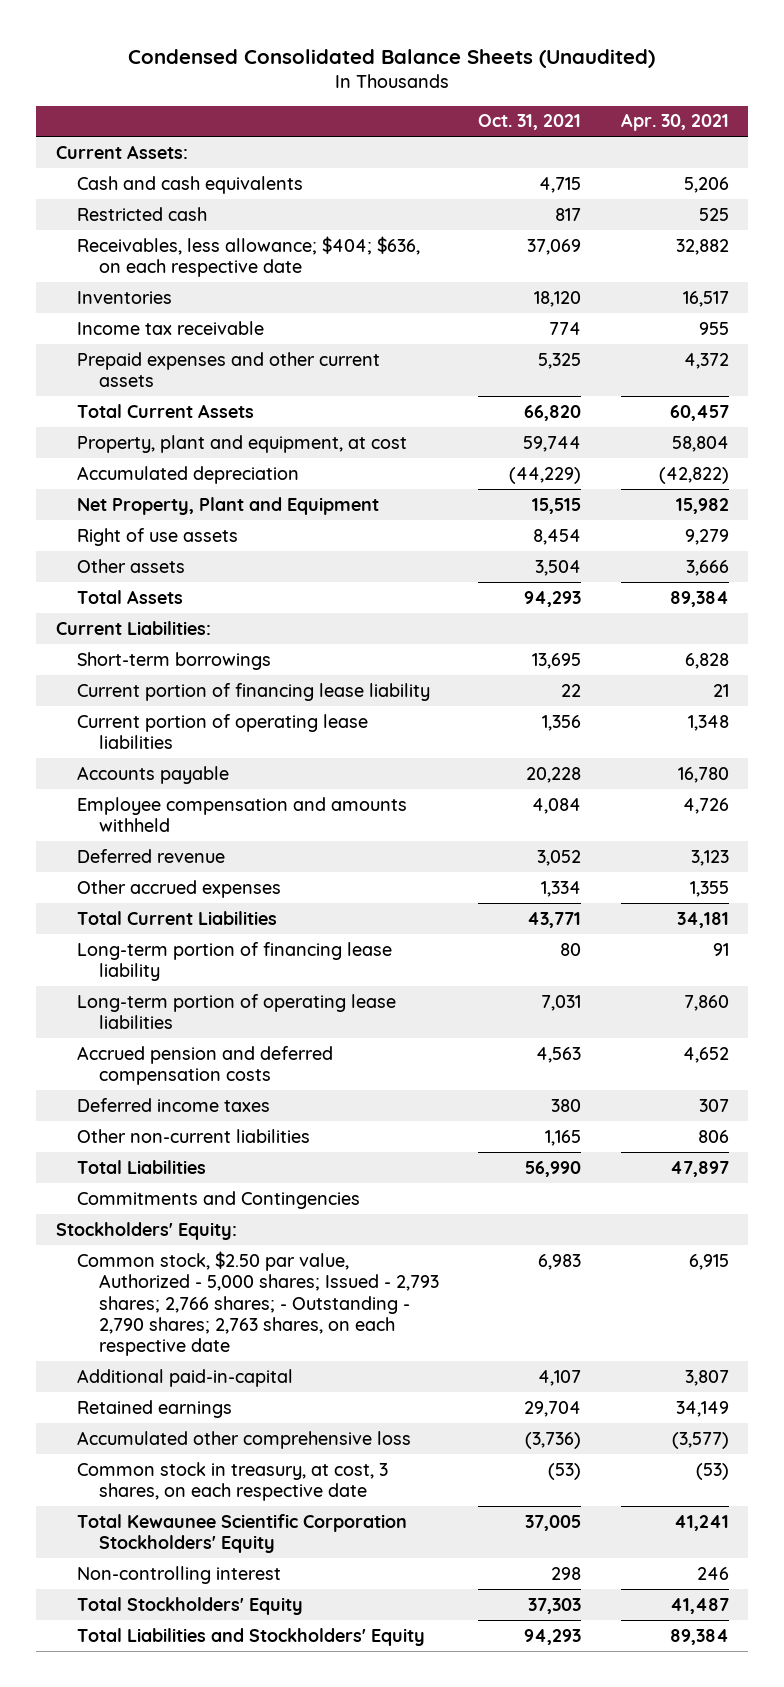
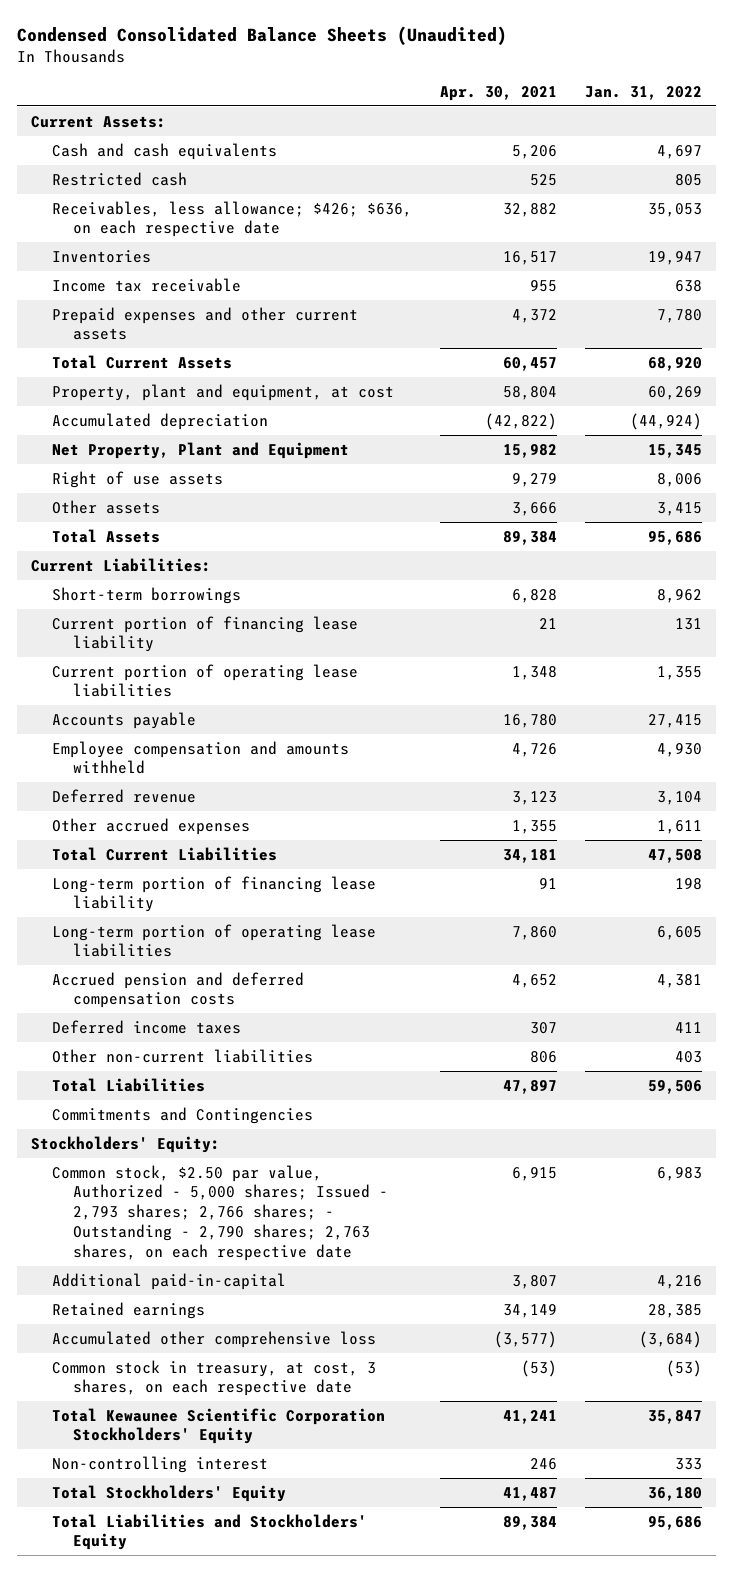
[478,114,582,131] Oct. 31, 2021 -> none
none -> [584,86,702,101] Jan. 31, 2022
[77,235,421,278] Receivables, less allowance; $404; $636, on each respective date -> [52,200,413,238] Receivables, less allowance; $426; $636, on each respective date

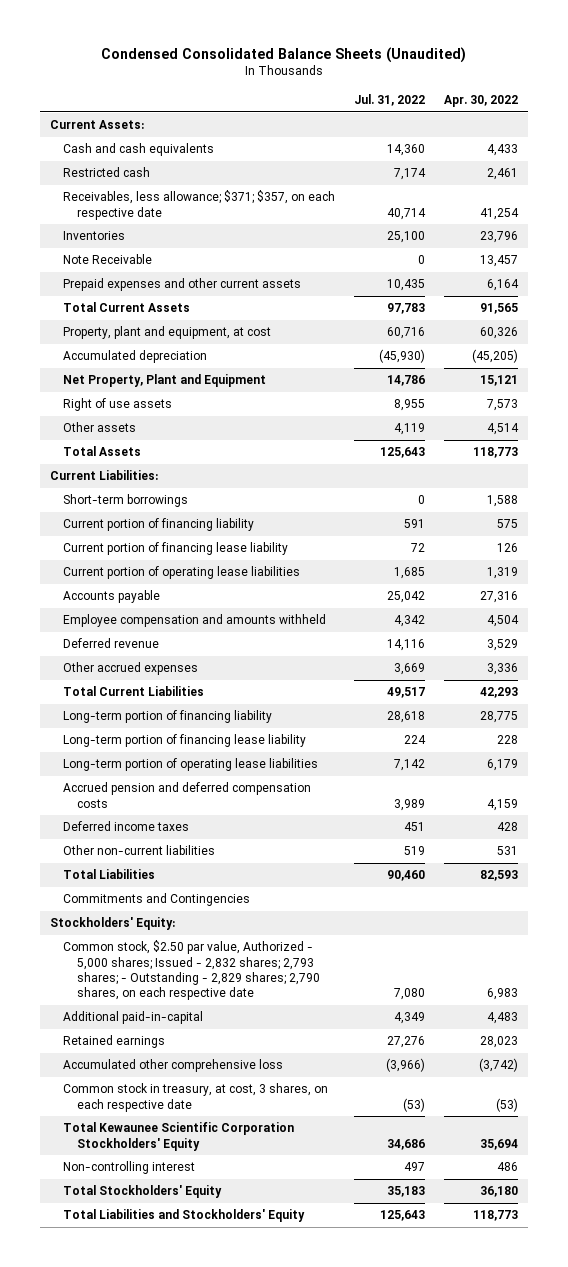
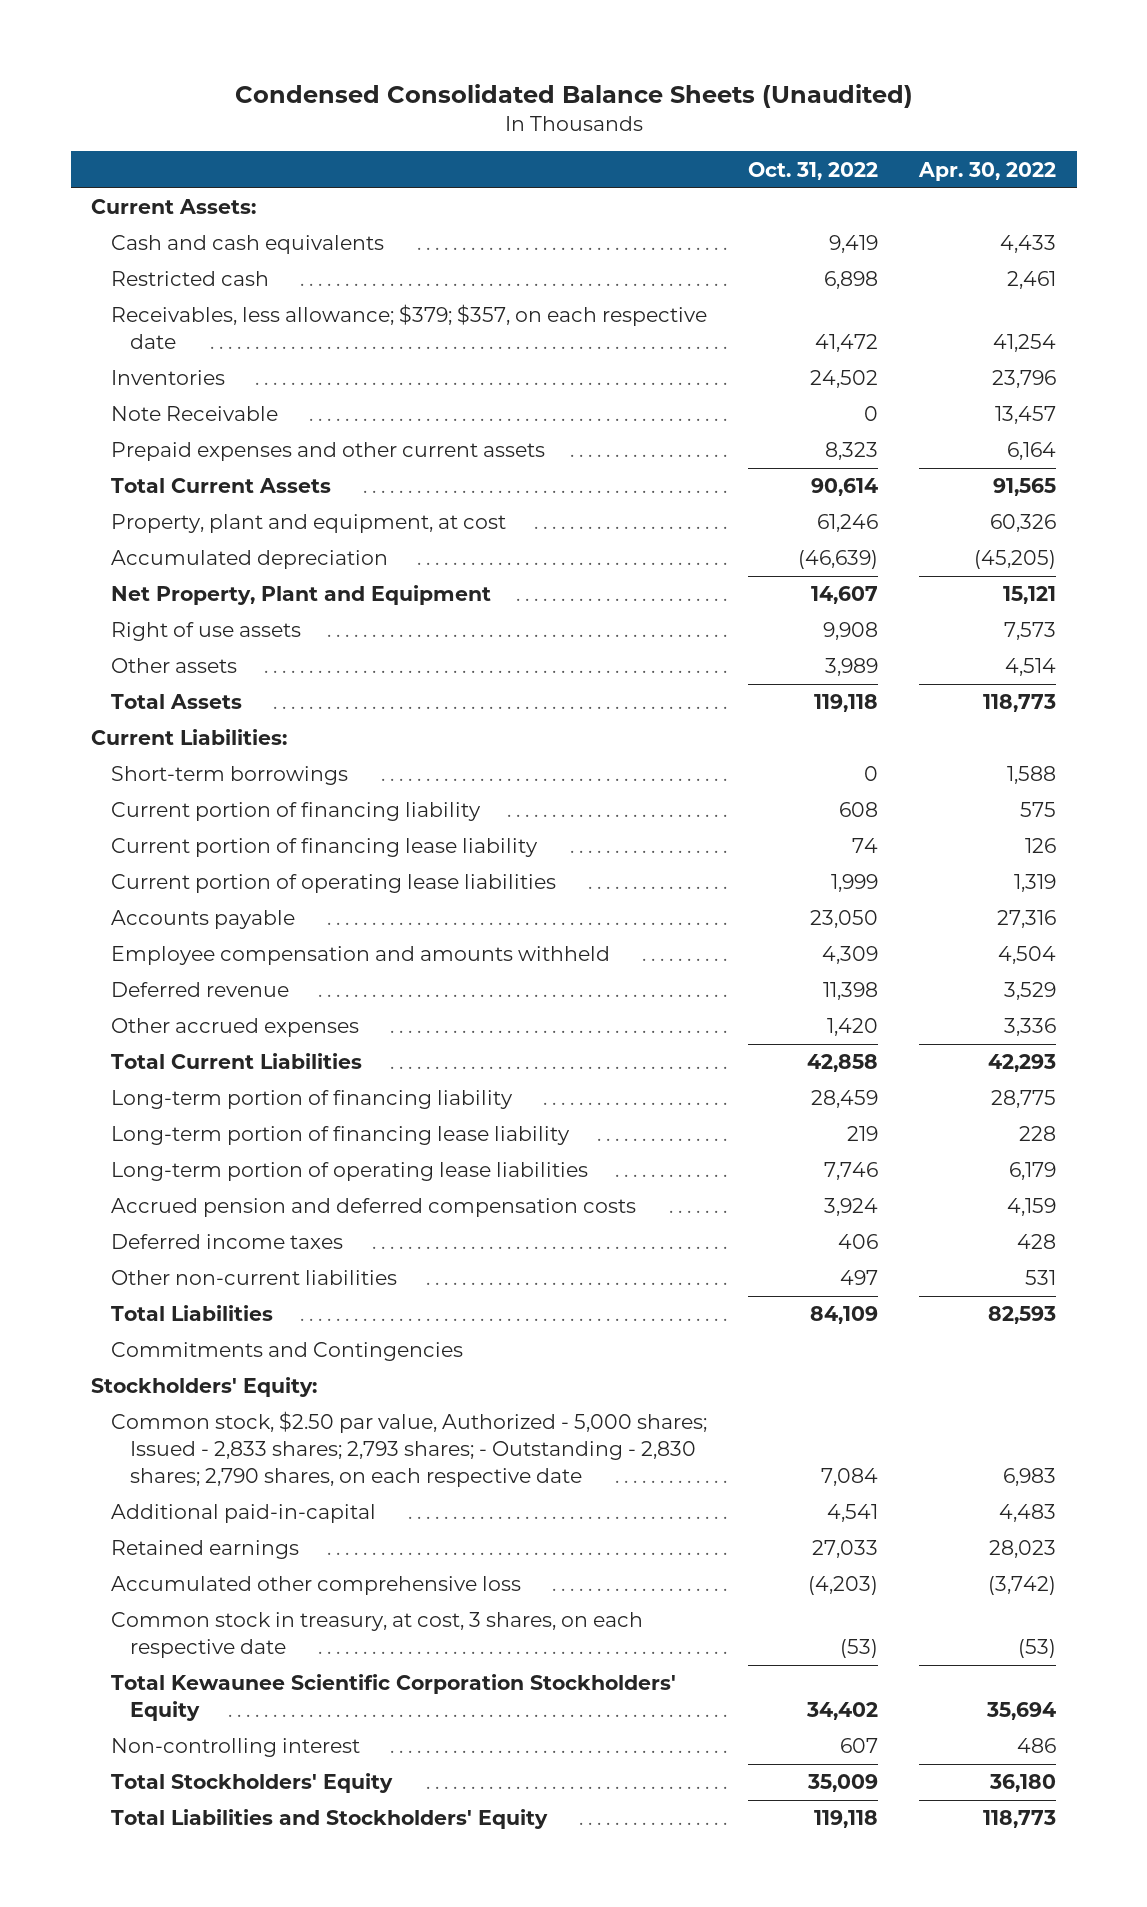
[354,93,426,106] Jul. 31, 2022 -> none
none -> [747,161,878,180] Oct. 31, 2022
[63,190,336,220] Receivables, less allowance; $371; $357, on each respective date -> [110,304,707,350] Receivables, less allowance; $379; $357, on each respective date
[63,940,320,1001] Common stock, $2.50 par value, Authorized - 5,000 shares; Issued - 2,832 shares; 2,793 shares; - Outstanding - 2,829 shares; 2,790 shares, on each respective date -> [110,1411,707,1488] Common stock, $2.50 par value, Authorized - 5,000 shares; Issued - 2,833 shares; 2,793 shares; - Outstanding - 2,830 shares; 2,790 shares, on each respective date

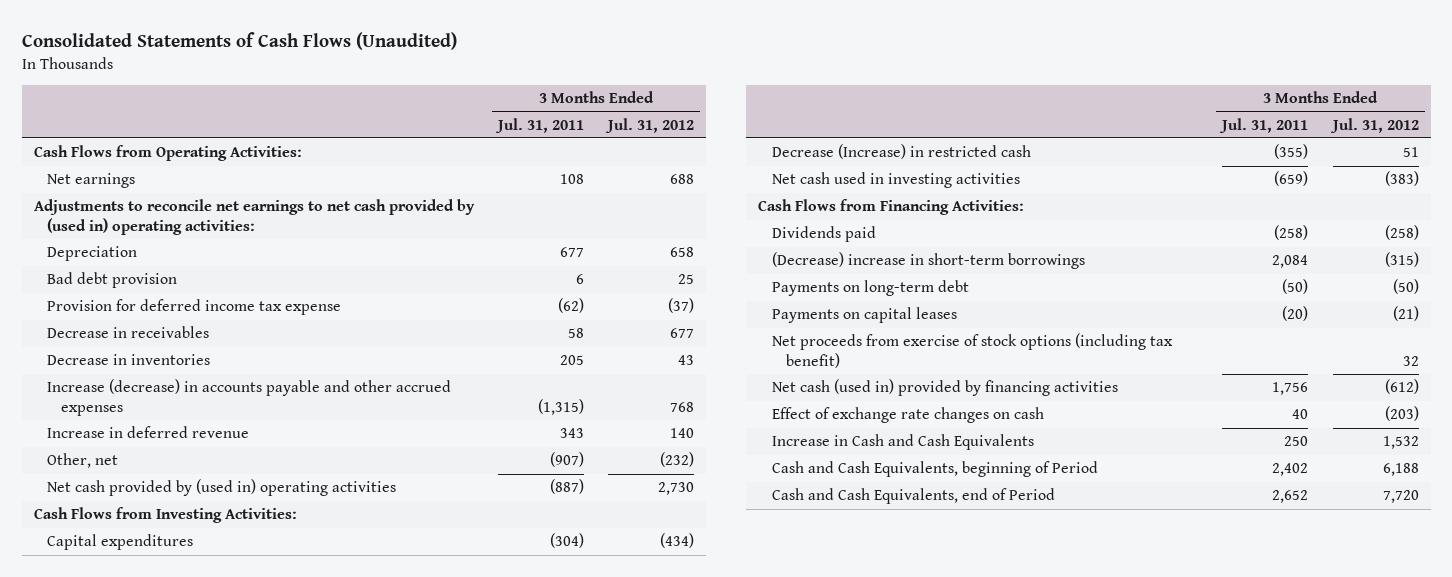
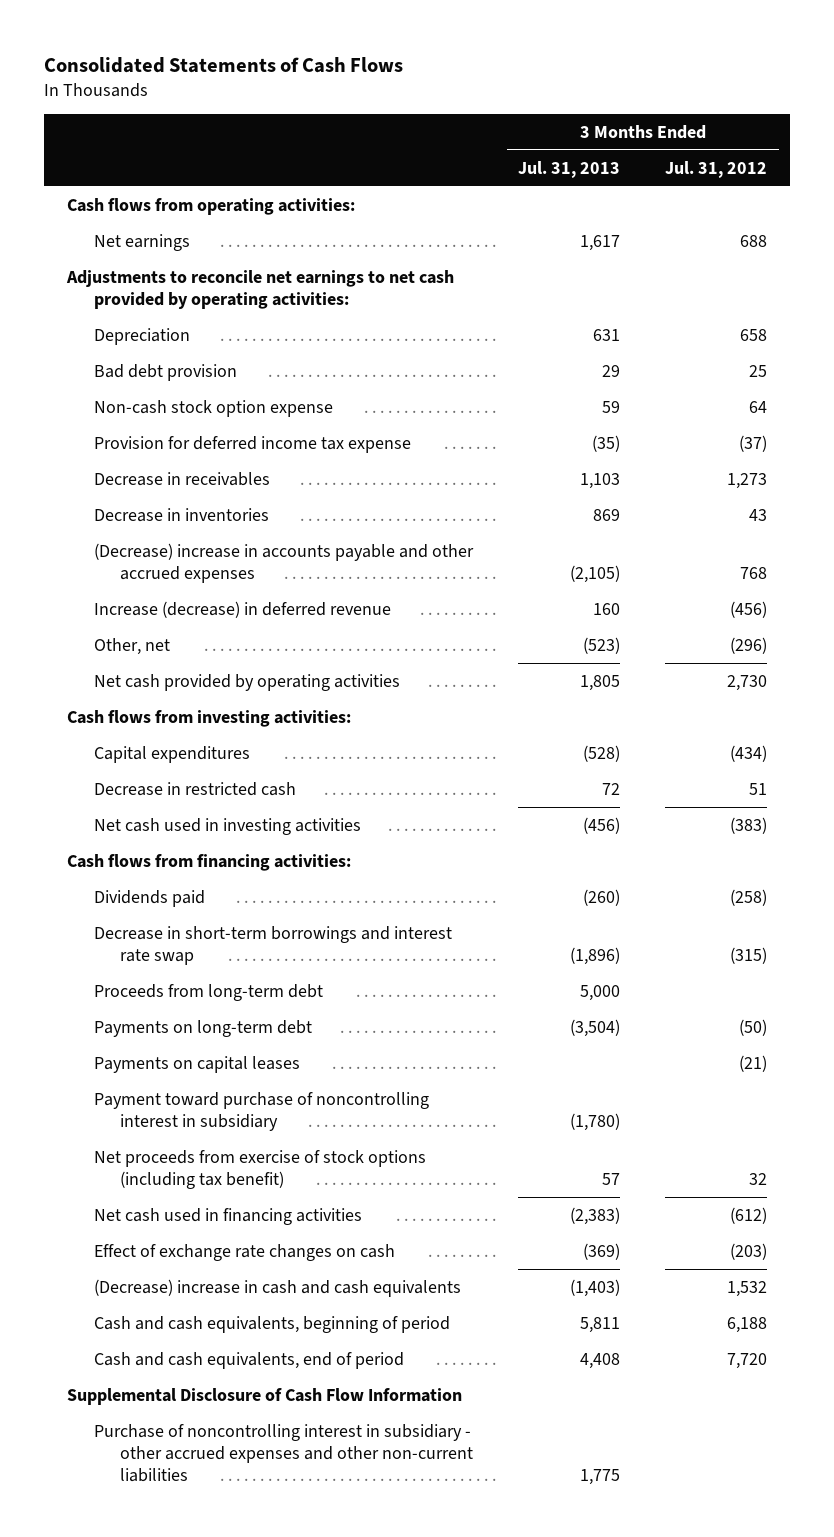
[21,31,457,50] Consolidated Statements of Cash Flows (Unaudited) -> [44,57,404,74] Consolidated Statements of Cash Flows
[494,117,584,133] Jul. 31, 2011 -> none
none -> [518,160,621,178] Jul. 31, 2013
[33,145,302,162] Cash Flows from Operating Activities: -> [66,197,355,215] Cash flows from operating activities:
[33,199,475,235] Adjustments to reconcile net earnings to net cash provided by (used in) operating activities: -> [65,269,454,309] Adjustments to reconcile net earnings to net cash provided by operating activities:
none -> [93,399,333,417] Non-cash stock option expense
[669,328,694,339] 677 -> [727,472,768,489] 1,273
[47,379,452,416] Increase (decrease) in accounts payable and other accrued expenses -> [93,542,474,583] (Decrease) increase in accounts payable and other accrued expenses
[47,426,250,439] Increase in deferred revenue -> [93,600,391,618] Increase (decrease) in deferred revenue
[669,428,694,439] 140 -> [730,600,768,618] (456)
[659,452,694,468] (232) -> [730,636,768,654] (296)
[47,479,397,497] Net cash provided by (used in) operating activities -> [93,673,400,691] Net cash provided by operating activities
[33,507,297,524] Cash Flows from Investing Activities: -> [66,709,351,727] Cash flows from investing activities:
[772,144,1032,160] Decrease (Increase) in restricted cash -> [93,781,296,796] Decrease in restricted cash
[758,199,1025,216] Cash Flows from Financing Activities: -> [66,853,351,871] Cash flows from financing activities:
[772,252,1086,270] (Decrease) increase in short-term borrowings -> [93,925,452,965] Decrease in short-term borrowings and interest rate swap
none -> [93,983,323,1001] Proceeds from long-term debt
none -> [93,1091,429,1131] Payment toward purchase of noncontrolling interest in subsidiary
[772,379,1119,397] Net cash (used in) provided by financing activities -> [93,1207,362,1225] Net cash used in financing activities
[772,434,1035,451] Increase in Cash and Cash Equivalents -> [93,1278,461,1297] (Decrease) increase in cash and cash equivalents
[772,461,1099,478] Cash and Cash Equivalents, beginning of Period -> [93,1315,450,1333] Cash and cash equivalents, beginning of period
[772,488,1056,505] Cash and Cash Equivalents, end of Period -> [93,1351,404,1369] Cash and cash equivalents, end of period
none -> [66,1387,462,1405] Supplemental Disclosure of Cash Flow Information
none -> [93,1423,474,1482] Purchase of noncontrolling interest in subsidiary - other accrued expenses and other non-current liabilities

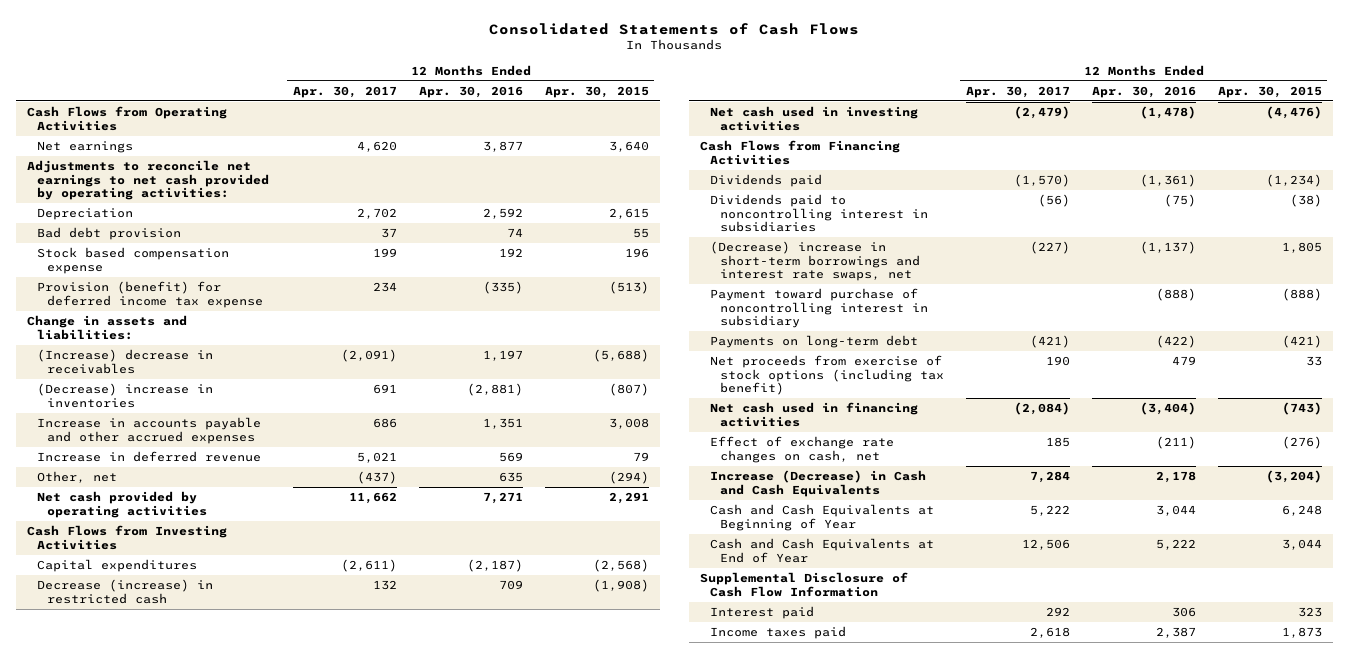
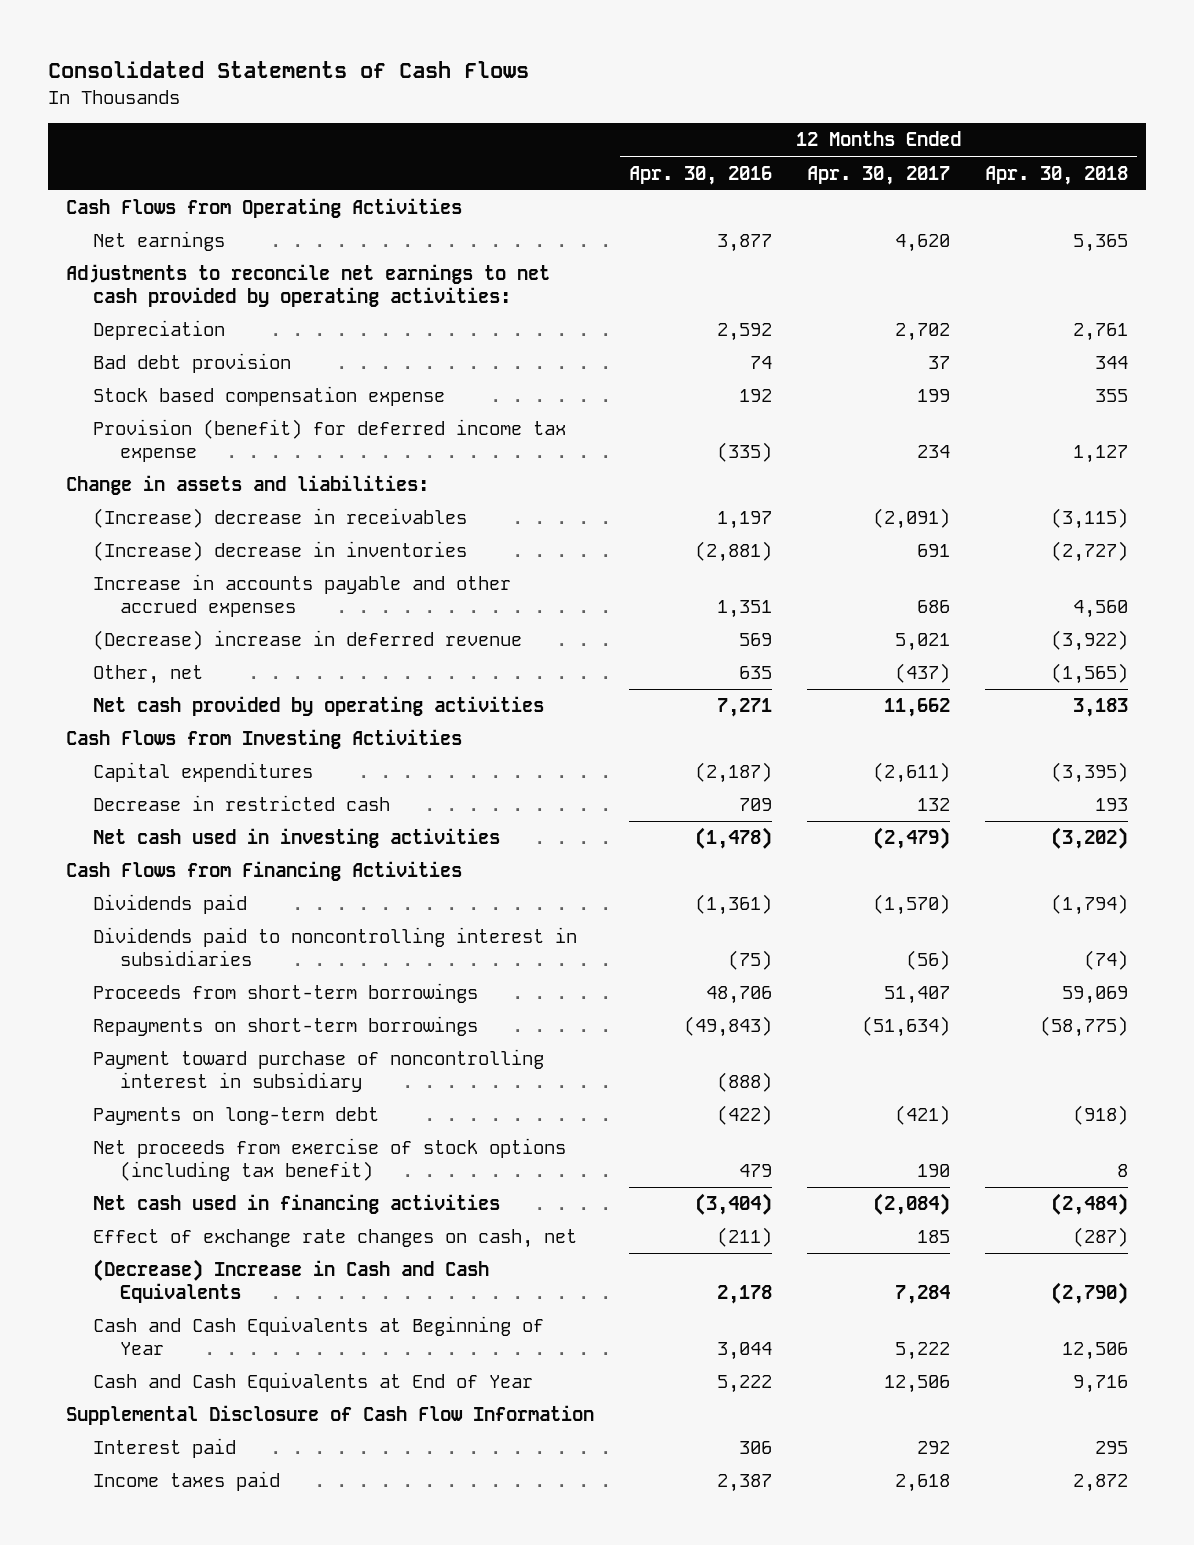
[544,85,649,98] Apr. 30, 2015 -> none
none -> [985,165,1129,185] Apr. 30, 2018
[36,383,213,408] (Decrease) increase in inventories -> [93,541,468,562] (Increase) decrease in inventories
[36,451,261,463] Increase in deferred revenue -> [93,630,523,651] (Decrease) increase in deferred revenue
[36,579,213,604] Decrease (increase) in restricted cash -> [93,795,391,812] Decrease in restricted cash
[709,241,920,282] (Decrease) increase in short-term borrowings and interest rate swaps, net -> none
none -> [93,983,479,1004] Proceeds from short-term borrowings
none -> [93,1016,479,1037] Repayments on short-term borrowings
[709,470,926,497] Increase (Decrease) in Cash and Cash Equivalents -> [93,1259,490,1303] (Decrease) Increase in Cash and Cash Equivalents

